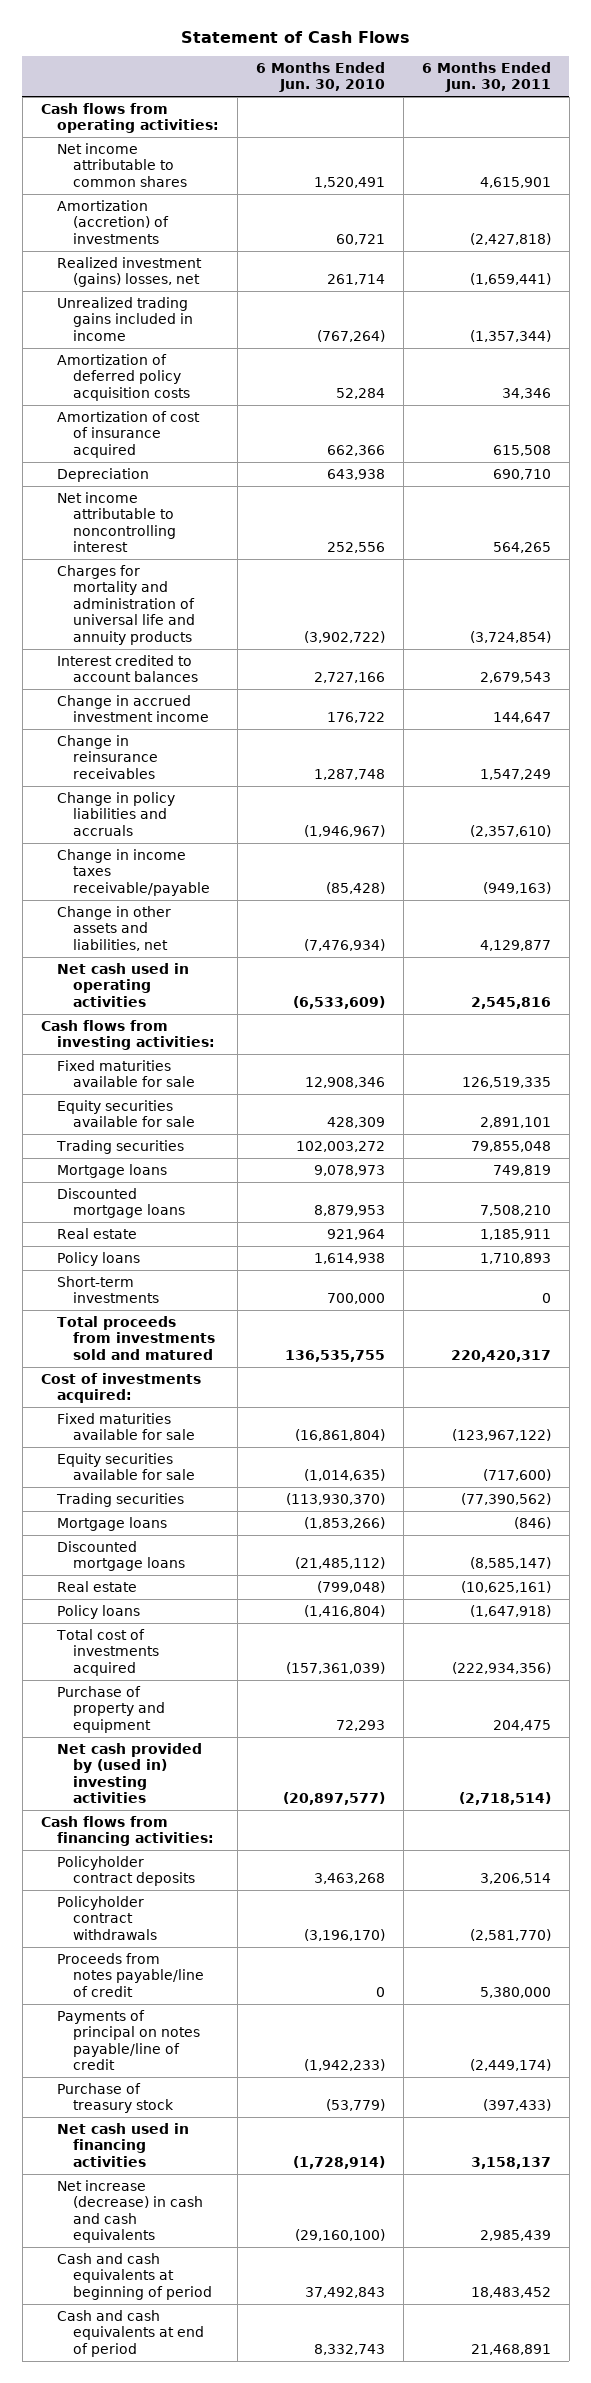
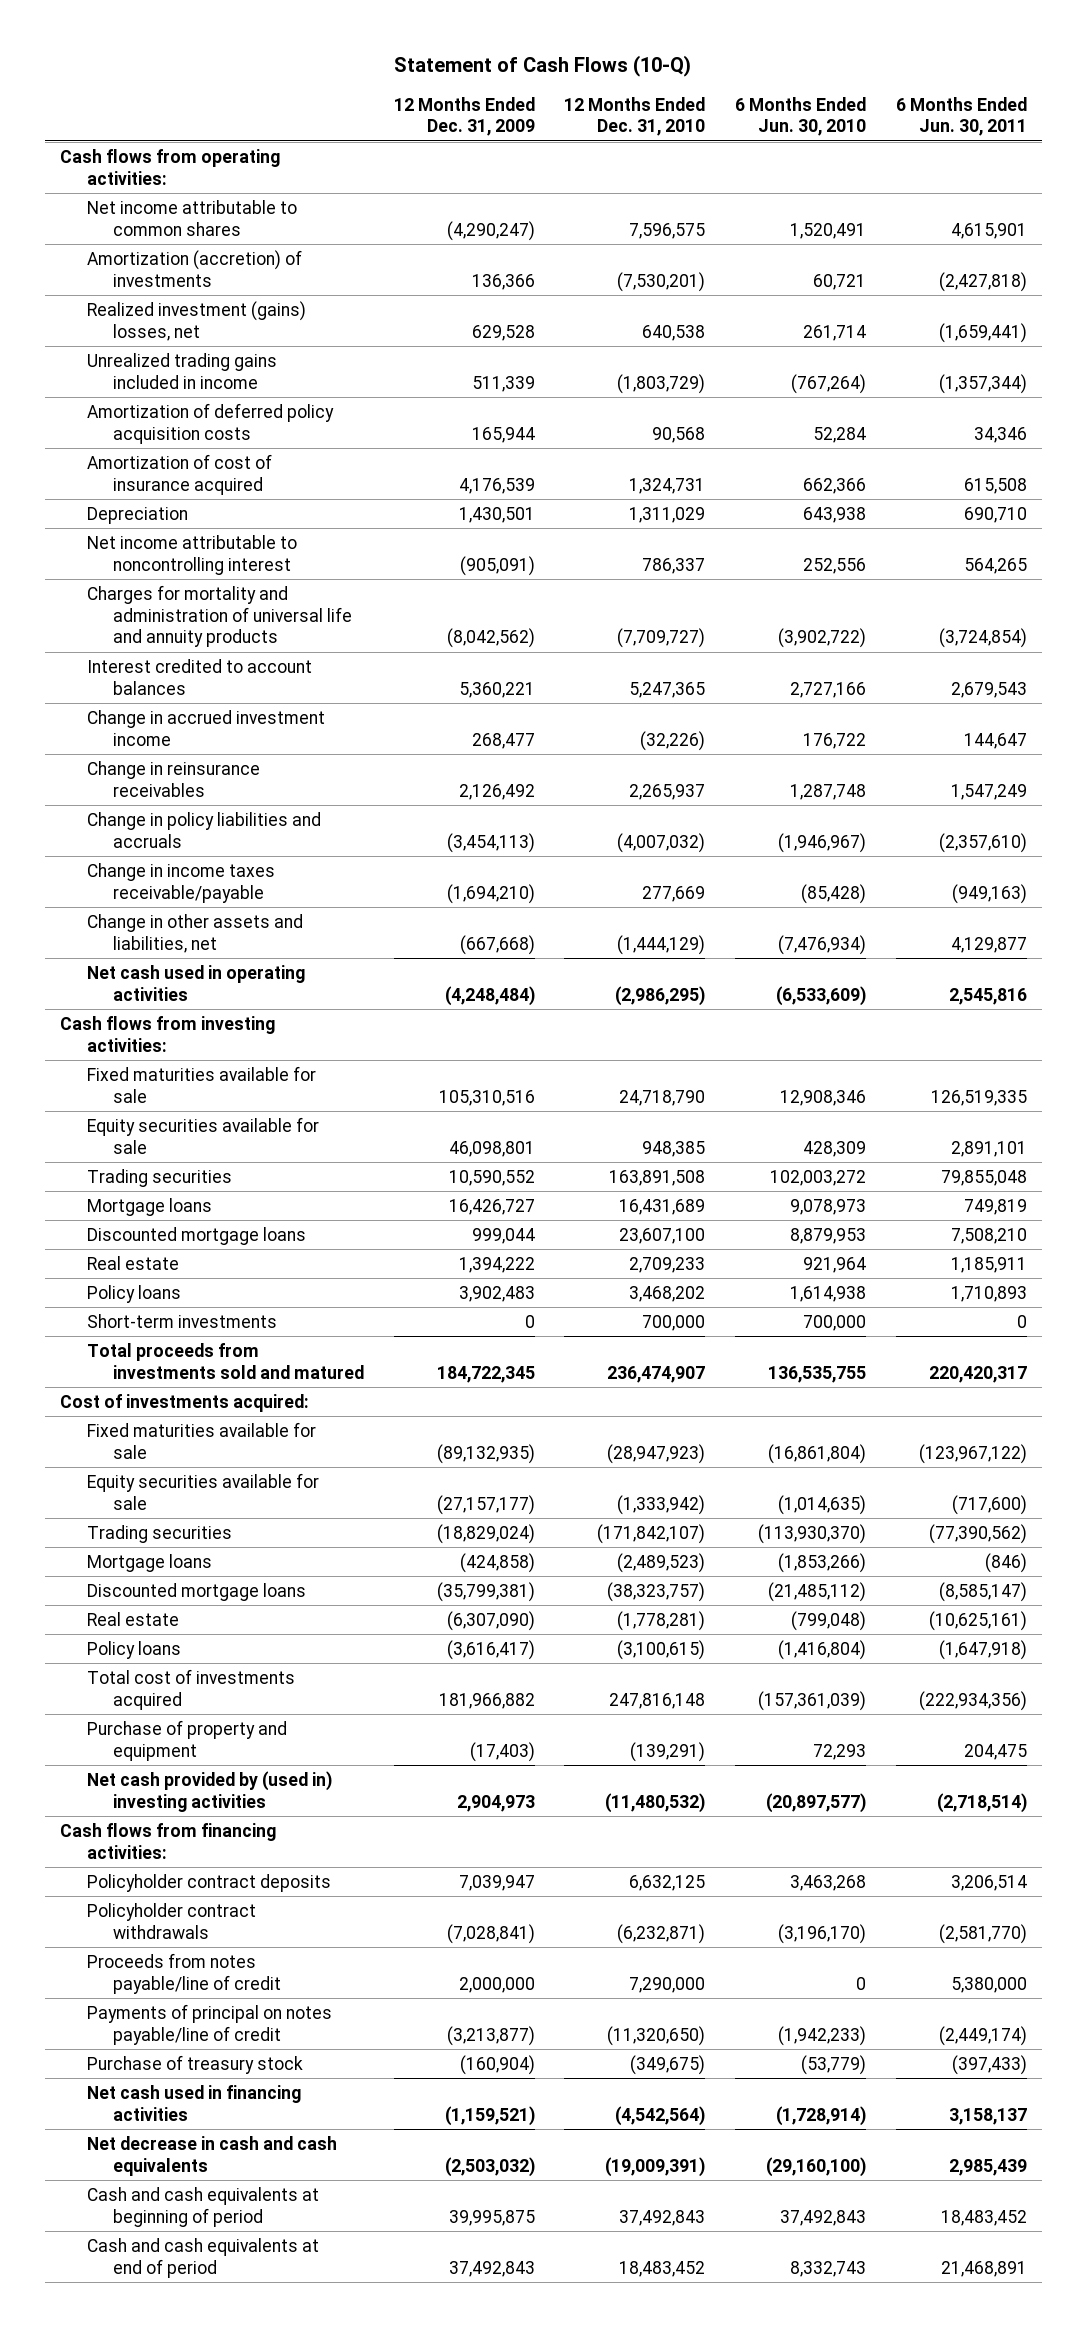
[180,30,410,43] Statement of Cash Flows -> [394,55,692,78] Statement of Cash Flows (10-Q)
none -> [393,96,535,137] 12 Months Ended Dec. 31, 2009
none -> [564,96,706,137] 12 Months Ended Dec. 31, 2010
[56,2179,203,2244] Net increase (decrease) in cash and cash equivalents -> [86,2135,337,2176] Net decrease in cash and cash equivalents

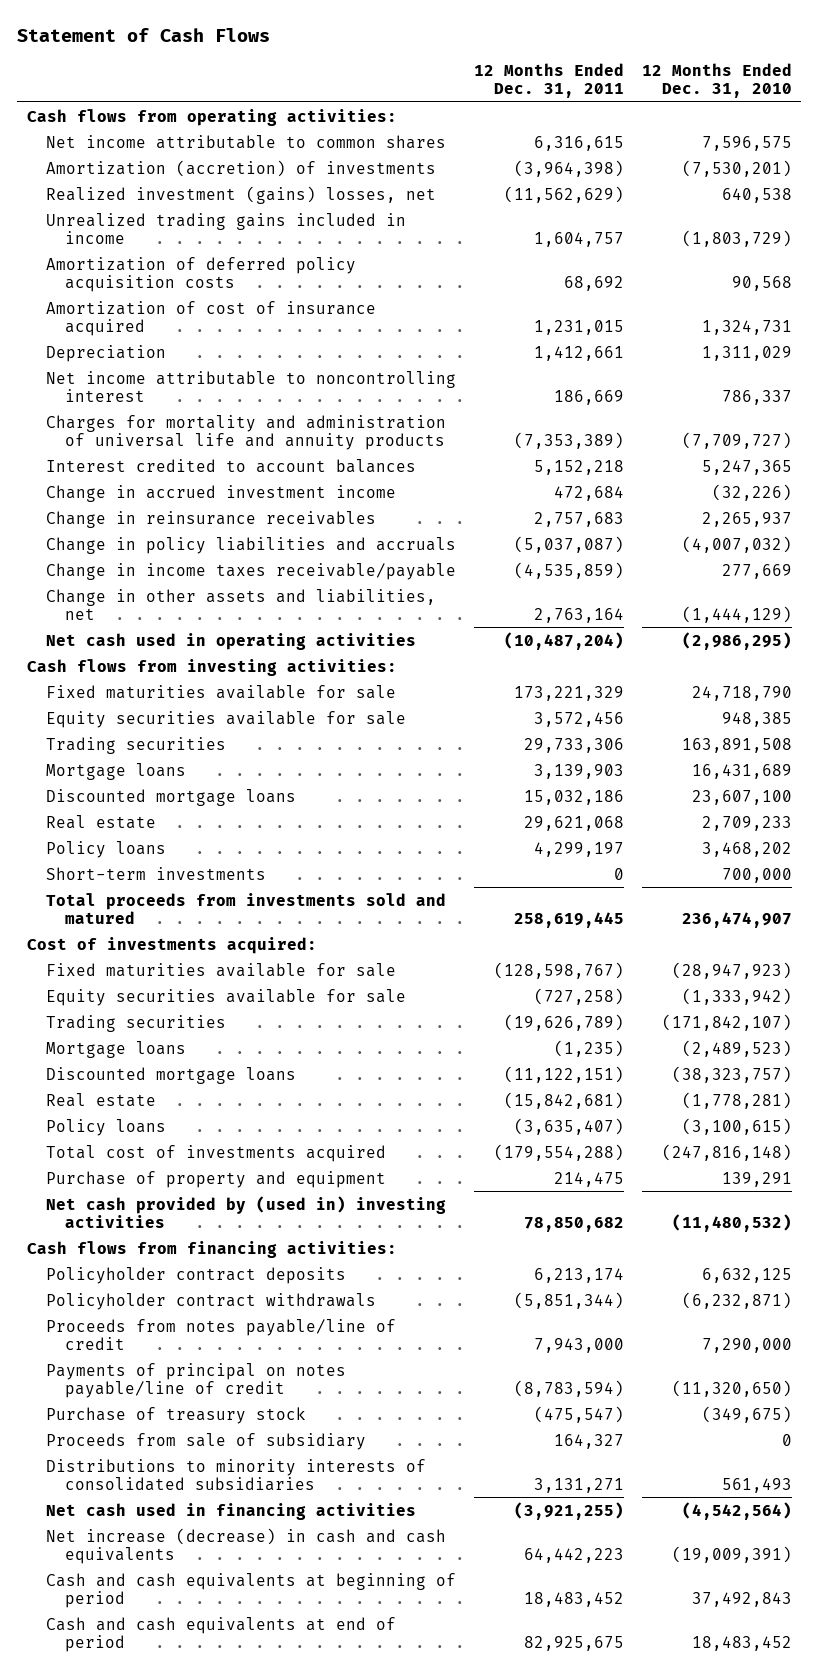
[394,55,692,78] Statement of Cash Flows (10-Q) -> [17,27,271,42] Statement of Cash Flows
[393,96,535,137] 12 Months Ended Dec. 31, 2009 -> none
[735,96,867,137] 6 Months Ended Jun. 30, 2010 -> none
[895,96,1027,137] 6 Months Ended Jun. 30, 2011 -> none
none -> [474,62,625,98] 12 Months Ended Dec. 31, 2011
[609,1692,706,1709] 247,816,148 -> [662,1143,793,1161] (247,816,148)
[630,1741,706,1762] (139,291) -> [722,1171,793,1187] 139,291
none -> [45,1432,366,1450] Proceeds from sale of subsidiary
none -> [45,1458,426,1491] Distributions to minority interests of consolidated subsidiaries
[86,2135,337,2176] Net decrease in cash and cash equivalents -> [45,1527,446,1564] Net increase (decrease) in cash and cash equivalents

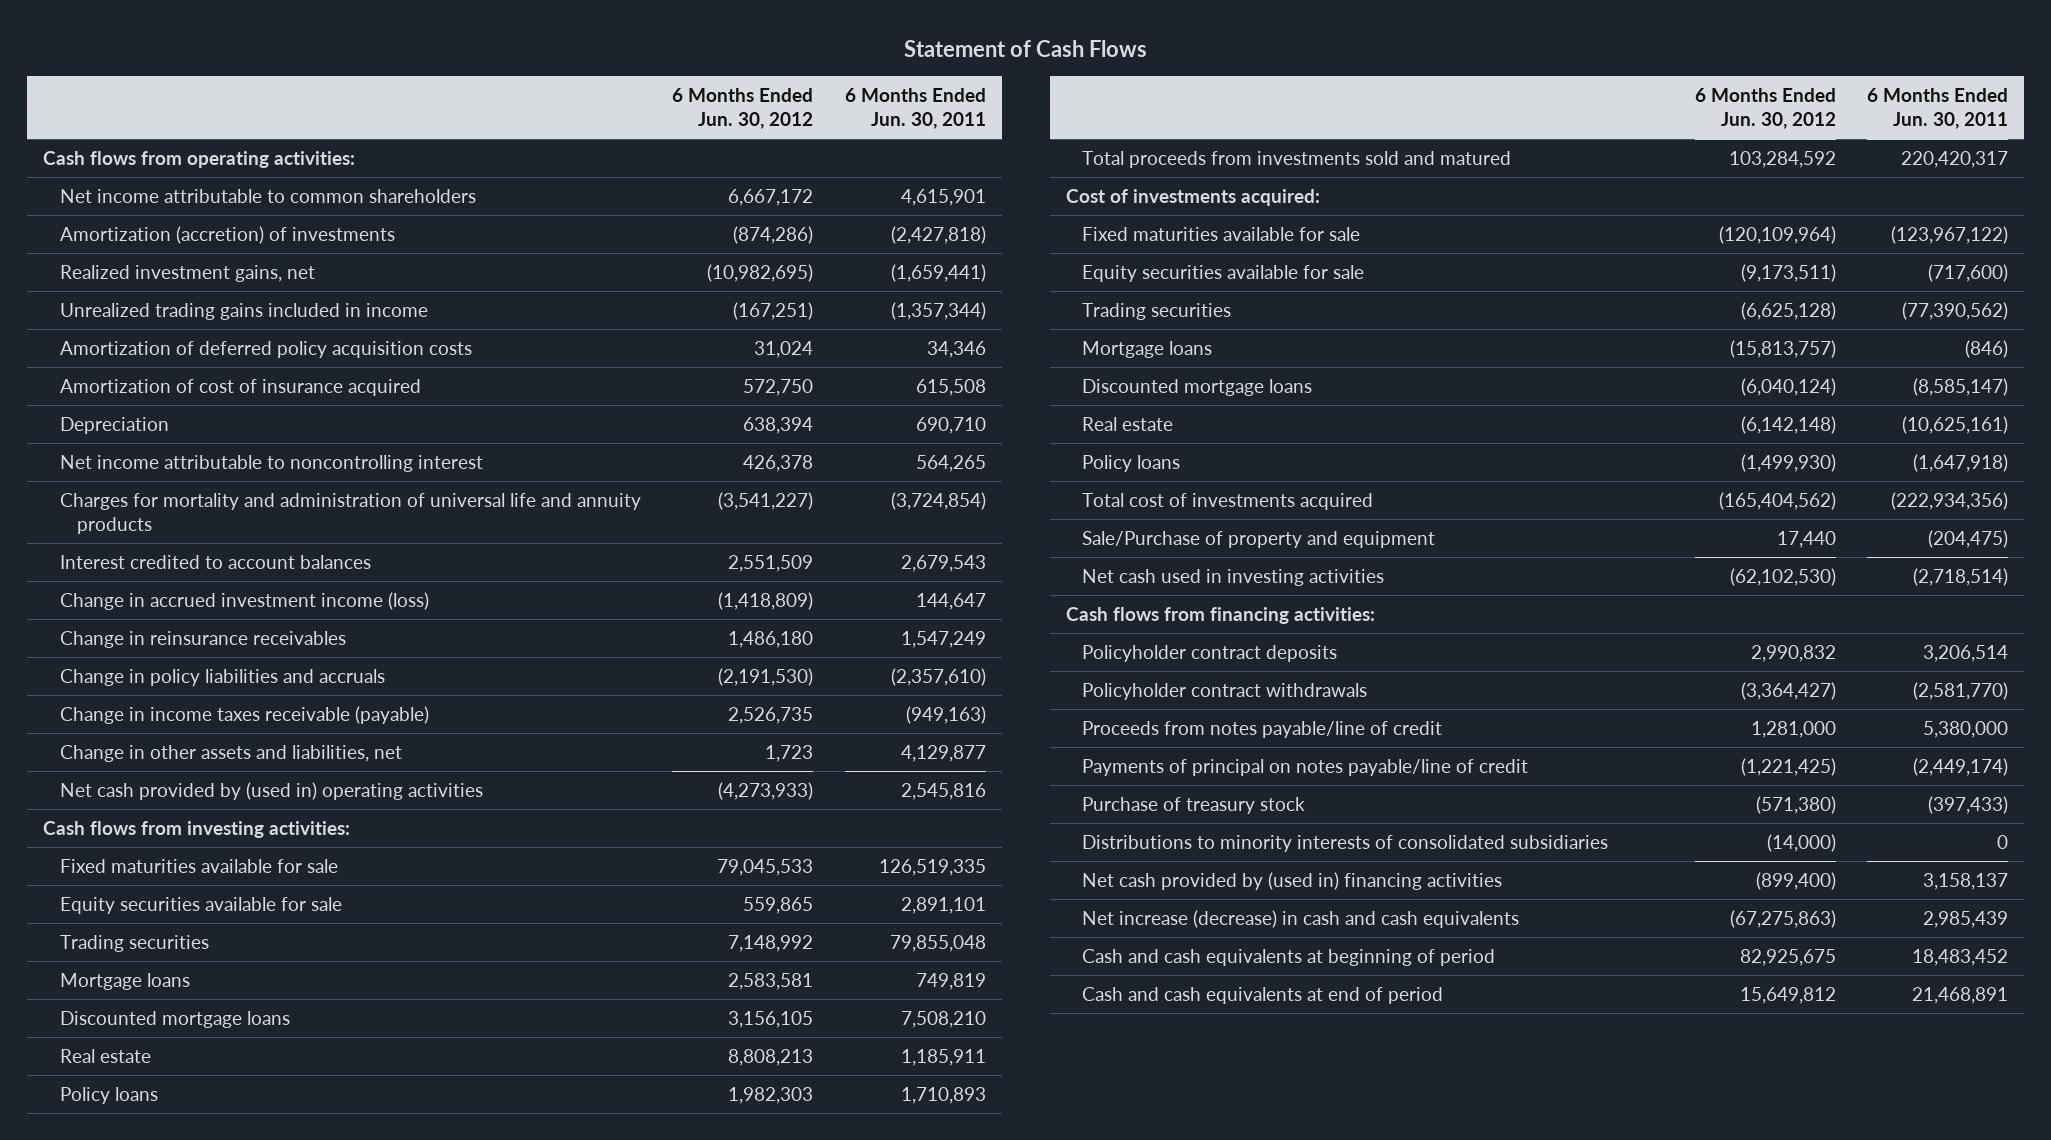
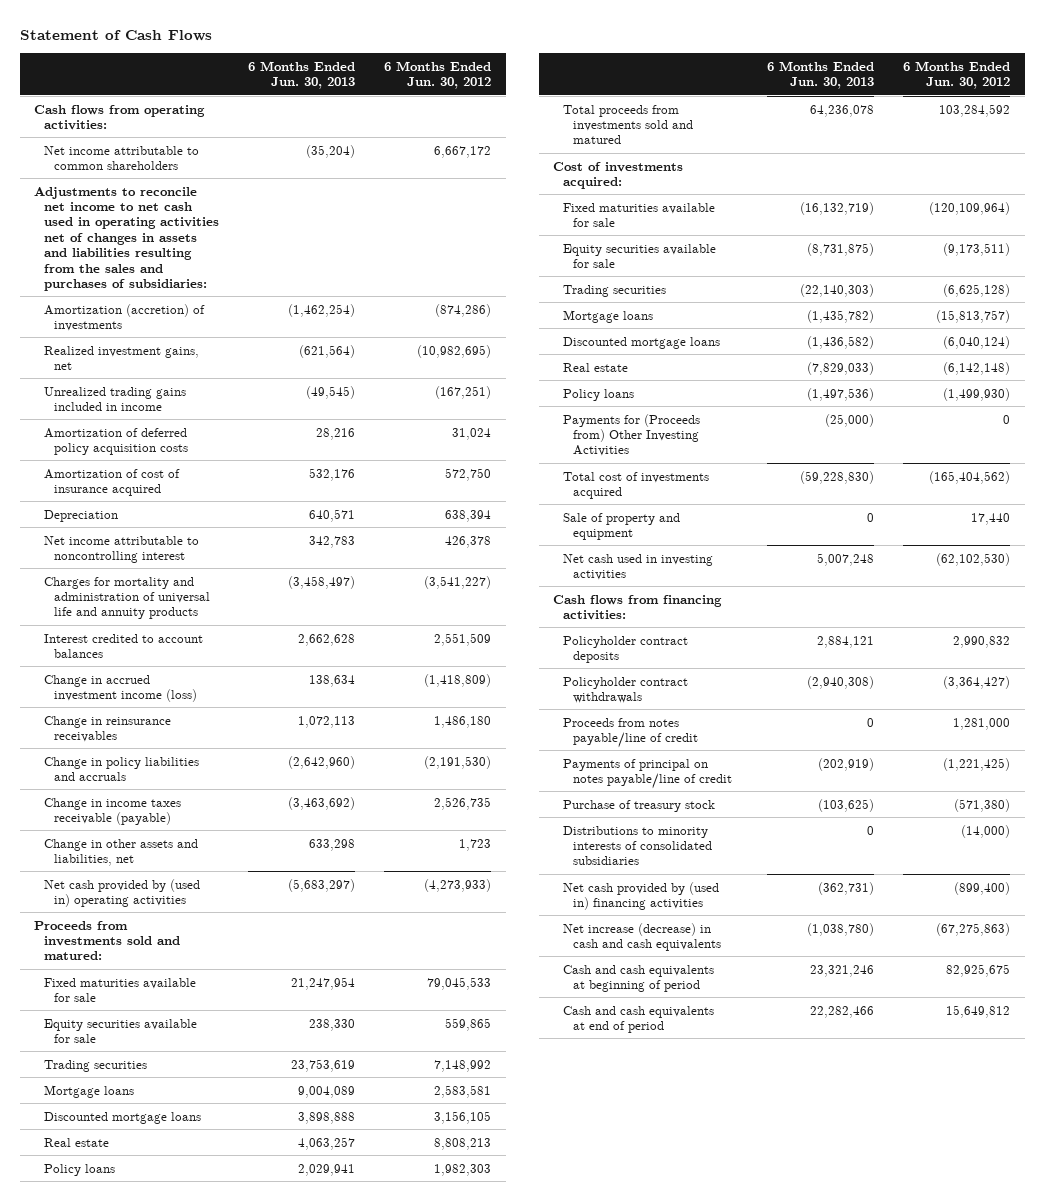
[844,88,986,130] 6 Months Ended Jun. 30, 2011 -> none
none -> [248,60,356,90] 6 Months Ended Jun. 30, 2013
none -> [34,186,219,291] Adjustments to reconcile net income to net cash used in operating activities net of changes in assets and liabilities resulting from the sales and purchases of subsidiaries:
[43,820,351,838] Cash flows from investing activities: -> none
none -> [34,920,180,961] Proceeds from investments sold and matured:
none -> [563,413,701,457] Payments for (Proceeds from) Other Investing Activities
[1082,530,1436,548] Sale/Purchase of property and equipment -> [563,512,681,540] Sale of property and equipment

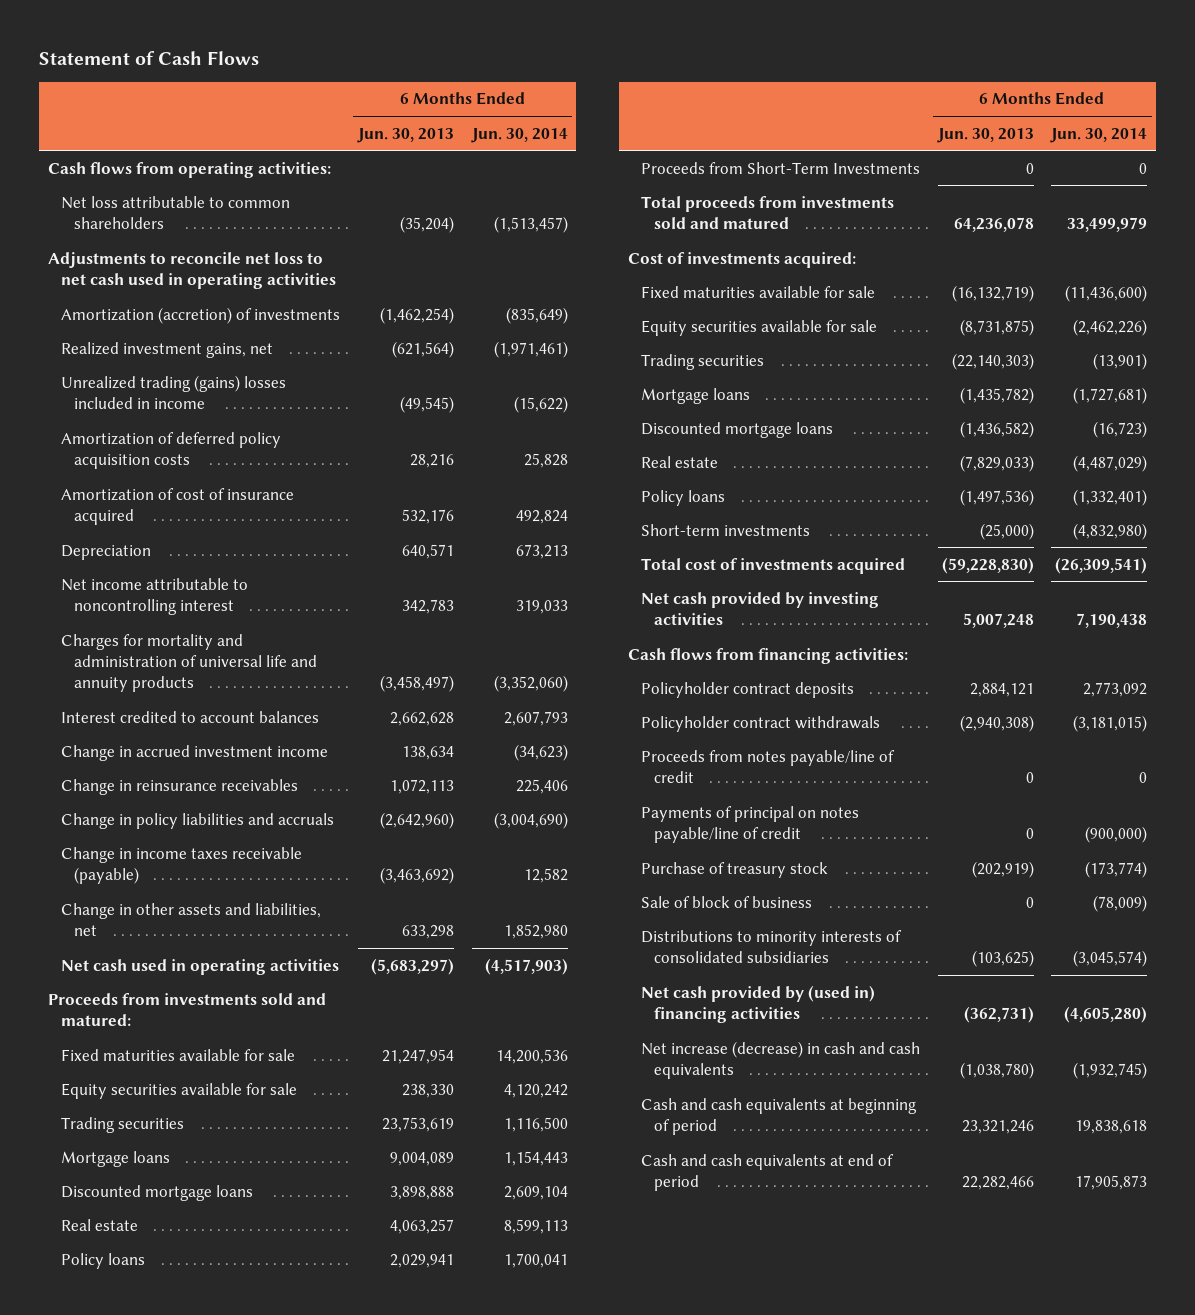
[384,60,492,90] 6 Months Ended Jun. 30, 2012 -> none
none -> [470,127,568,143] Jun. 30, 2014
[43,145,199,170] Net income attributable to common shareholders -> [60,195,290,229] Net loss attributable to common shareholders
[34,186,219,291] Adjustments to reconcile net income to net cash used in operating activities net of changes in assets and liabilities resulting from the sales and purchases of subsidiaries: -> [47,251,336,289] Adjustments to reconcile net loss to net cash used in operating activities
[43,386,186,411] Unrealized trading gains included in income -> [60,374,286,409] Unrealized trading (gains) losses included in income
[43,674,197,702] Change in accrued investment income (loss) -> [60,744,328,761] Change in accrued investment income
[43,878,200,907] Net cash provided by (used in) operating activities -> [60,958,339,975] Net cash used in operating activities
none -> [640,161,920,174] Proceeds from Short-Term Investments
[563,413,701,457] Payments for (Proceeds from) Other Investing Activities -> [640,523,810,536] Short-term investments
[563,512,681,540] Sale of property and equipment -> none
[563,553,714,580] Net cash used in investing activities -> [640,591,879,625] Net cash provided by investing activities
[818,757,875,771] (202,919) -> [1025,827,1034,839] 0
[818,798,875,812] (103,625) -> [971,860,1034,878] (202,919)
none -> [640,895,812,908] Sale of block of business
[867,825,875,835] 0 -> [971,949,1034,967] (103,625)

